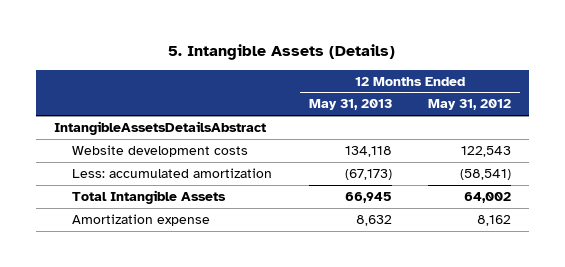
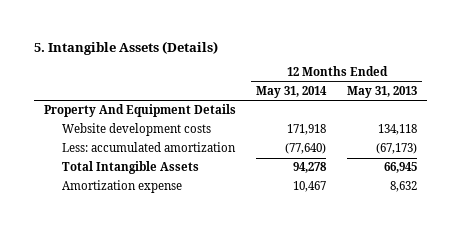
[428,99,512,111] May 31, 2012 -> none
none -> [256,85,328,98] May 31, 2014
[53,120,266,135] IntangibleAssetsDetailsAbstract -> [43,104,236,118] Property And Equipment Details

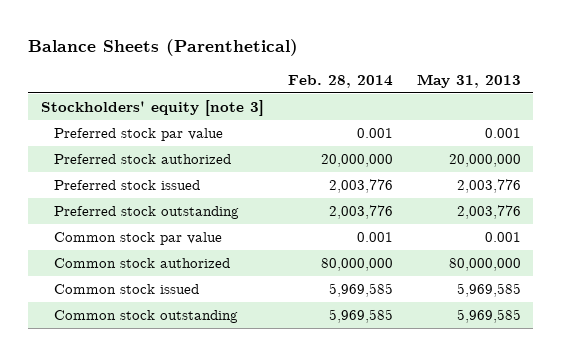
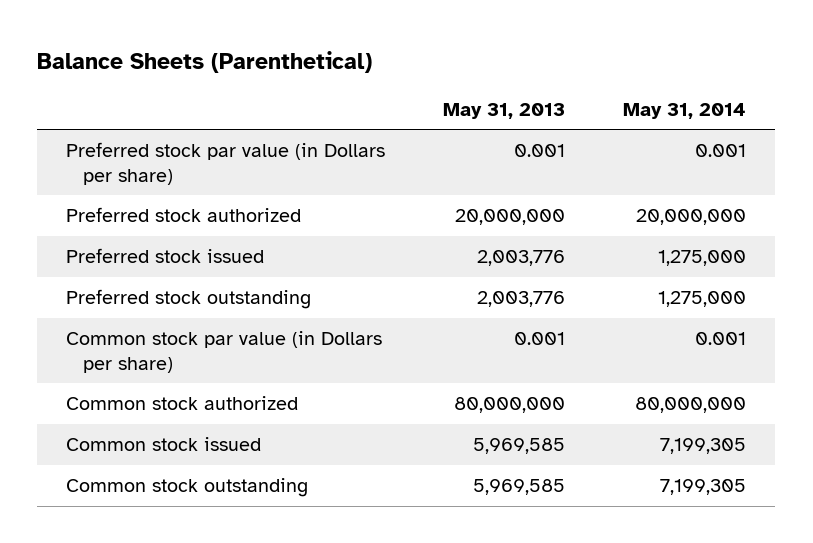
[287,75,393,89] Feb. 28, 2014 -> none
none -> [623,103,747,120] May 31, 2014
[40,100,264,117] Stockholders' equity [note 3] -> none
[54,128,224,142] Preferred stock par value -> [66,142,386,186] Preferred stock par value (in Dollars per share)
[54,232,223,246] Common stock par value -> [66,331,383,374] Common stock par value (in Dollars per share)

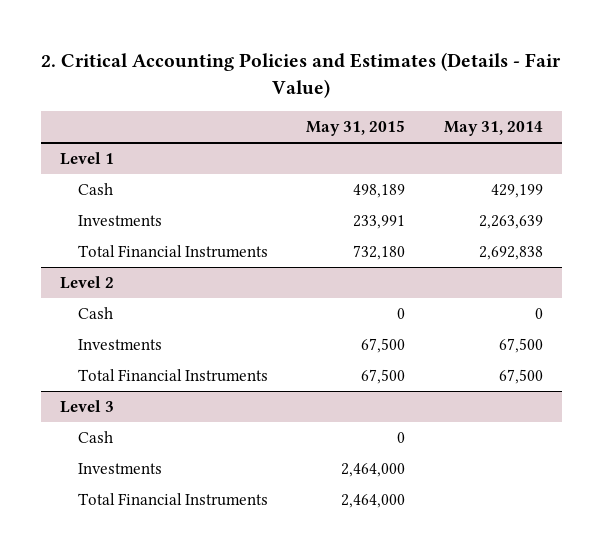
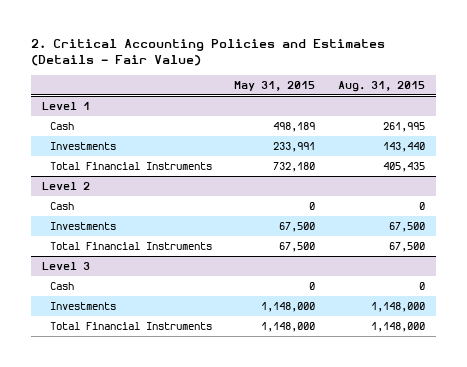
[443,121,543,137] May 31, 2014 -> none
none -> [337,80,425,92] Aug. 31, 2015
[341,463,406,478] 2,464,000 -> [261,302,316,313] 1,148,000
[341,494,406,509] 2,464,000 -> [261,322,316,333] 1,148,000

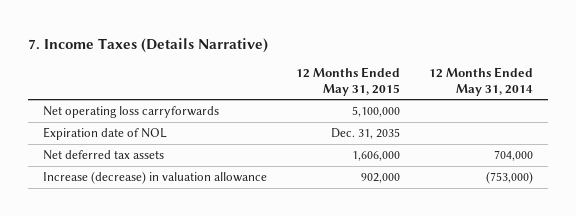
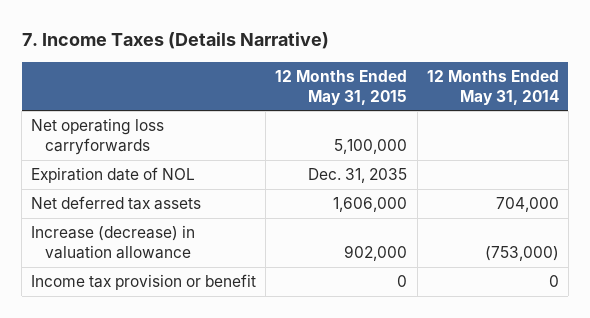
none -> [31,274,257,291] Income tax provision or benefit

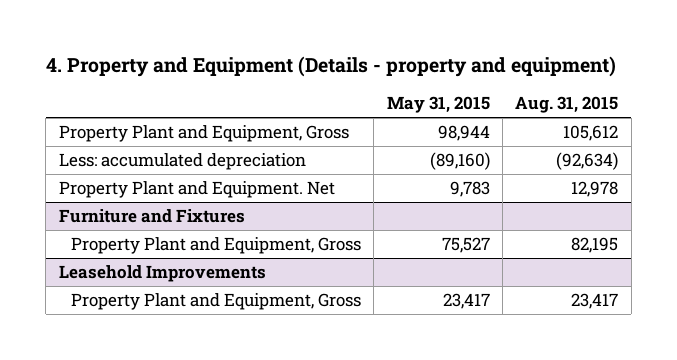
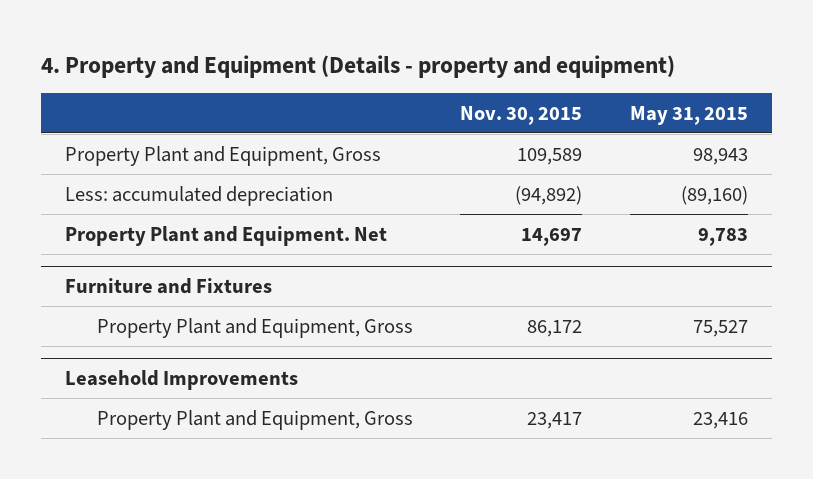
[515,96,619,114] Aug. 31, 2015 -> none
none -> [460,105,583,125] Nov. 30, 2015
[437,124,490,141] 98,944 -> [693,147,749,165] 98,943
[442,292,490,309] 23,417 -> [693,411,749,429] 23,416

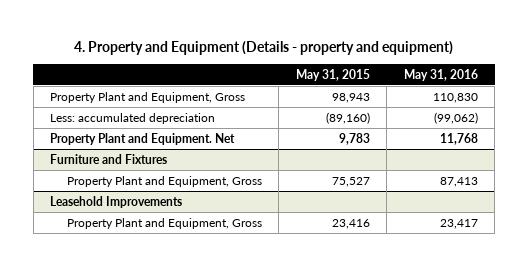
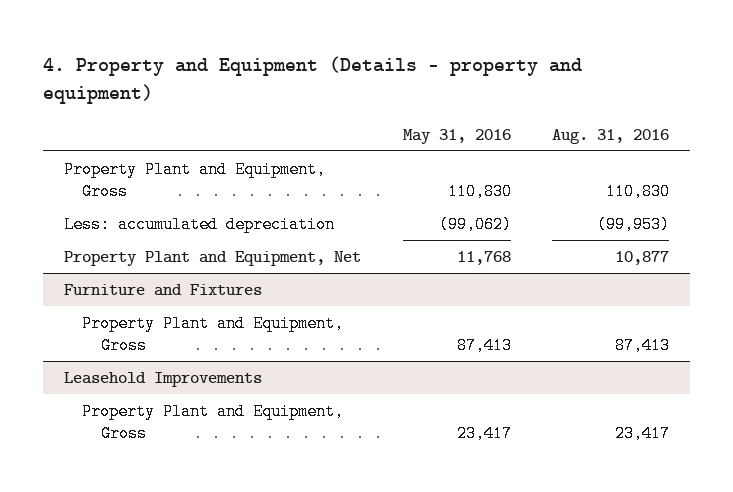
[295,68,370,81] May 31, 2015 -> none
none -> [552,128,670,144] Aug. 31, 2016
[50,132,236,145] Property Plant and Equipment. Net -> [63,251,361,267] Property Plant and Equipment, Net

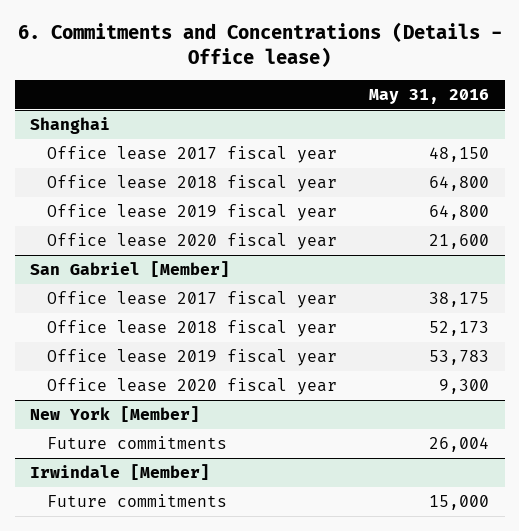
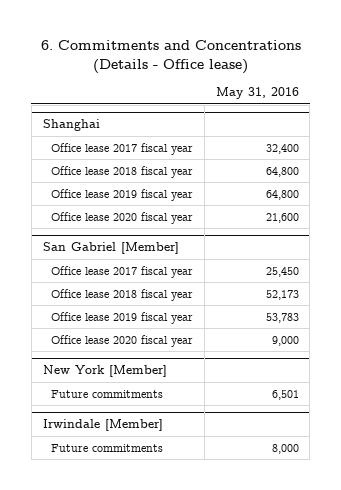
[428,146,489,162] 48,150 -> [265,143,299,154] 32,400
[428,291,489,307] 38,175 -> [265,266,299,277] 25,450
[438,378,489,394] 9,300 -> [271,335,299,346] 9,000
[428,436,489,452] 26,004 -> [271,389,299,400] 6,501
[428,494,489,510] 15,000 -> [271,443,299,454] 8,000

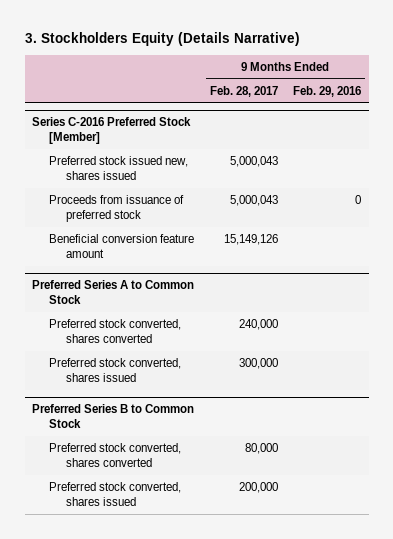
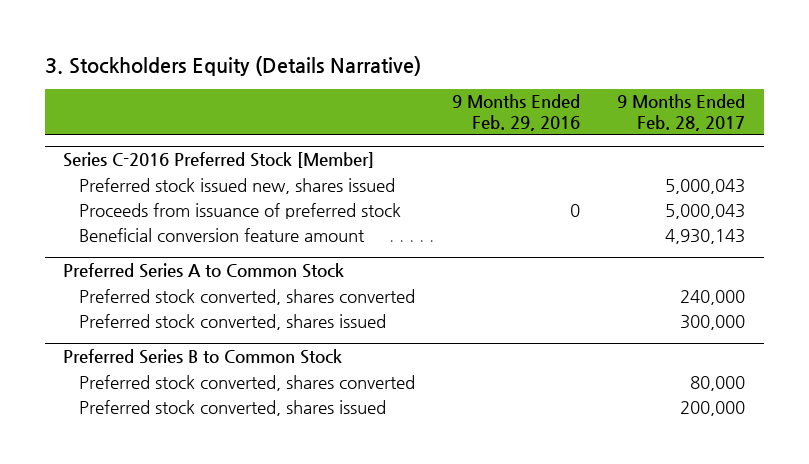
[223,233,278,245] 15,149,126 -> [665,228,746,244] 4,930,143

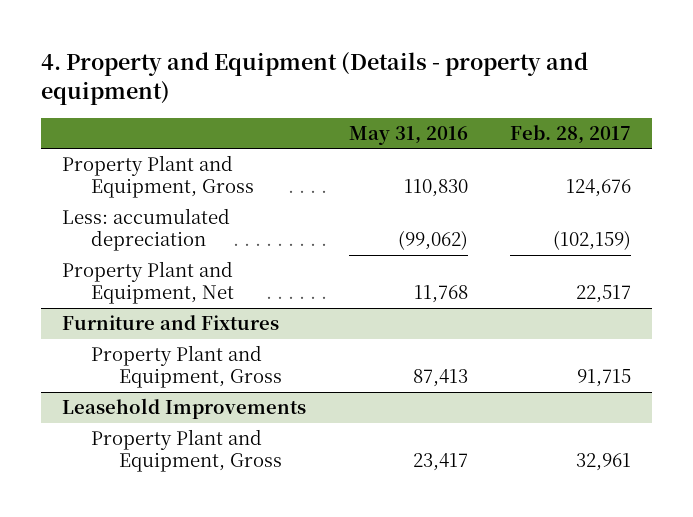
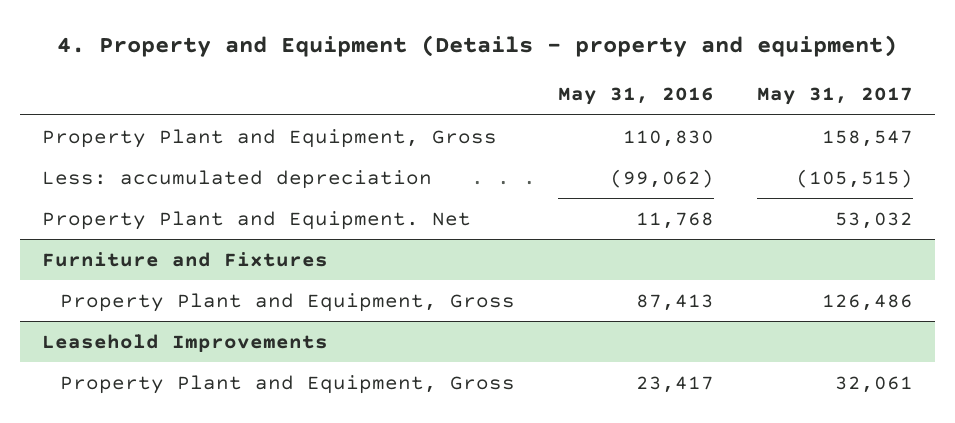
[510,124,632,144] Feb. 28, 2017 -> none
none -> [757,87,914,106] May 31, 2017
[62,261,234,305] Property Plant and Equipment, Net -> [41,210,471,230] Property Plant and Equipment. Net

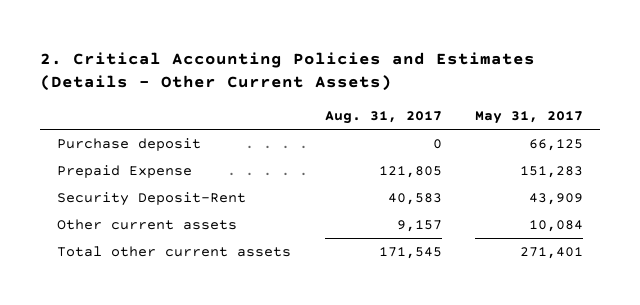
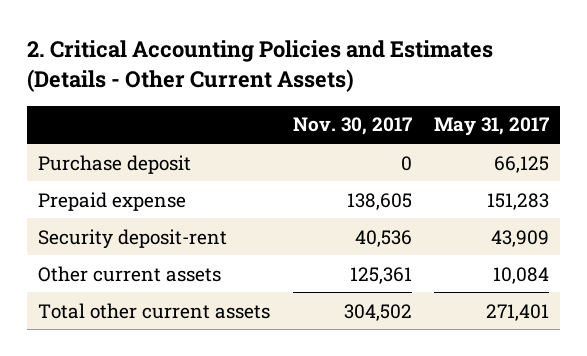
[324,111,442,125] Aug. 31, 2017 -> none
none -> [292,117,412,136] Nov. 30, 2017
[57,164,193,178] Prepaid Expense -> [38,191,187,211] Prepaid expense
[57,191,247,206] Security Deposit-Rent -> [38,228,228,249] Security deposit-rent

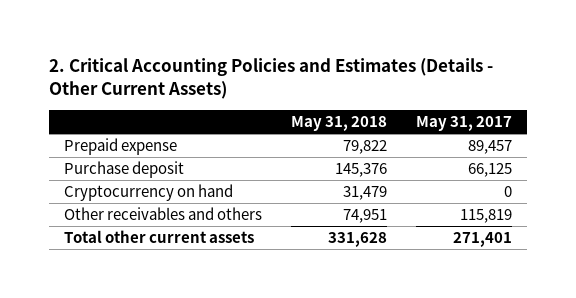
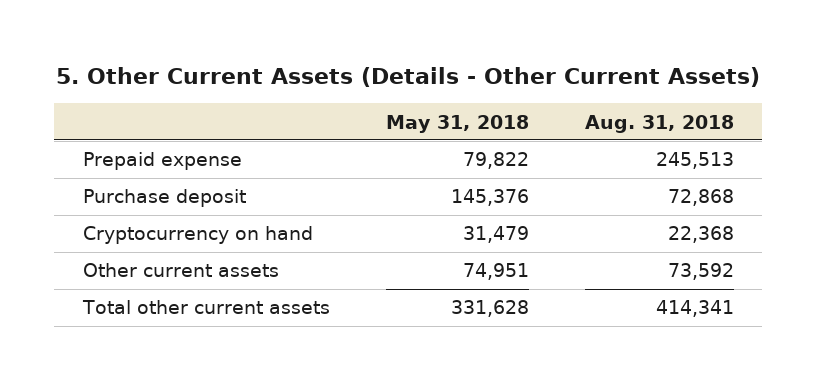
[49,58,494,100] 2. Critical Accounting Policies and Estimates (Details - Other Current Assets) -> [56,67,761,88] 5. Other Current Assets (Details - Other Current Assets)
[416,116,513,132] May 31, 2017 -> none
none -> [585,114,735,133] Aug. 31, 2018
[63,207,262,221] Other receivables and others -> [82,263,279,278] Other current assets

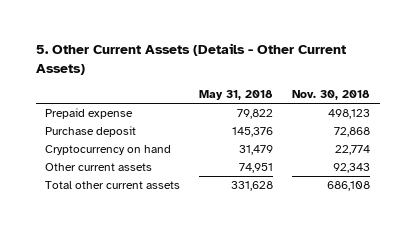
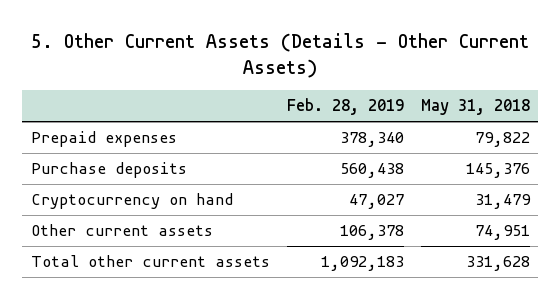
[292,90,371,101] Nov. 30, 2018 -> none
none -> [286,98,404,116] Feb. 28, 2019
[45,108,134,120] Prepaid expense -> [30,131,177,148] Prepaid expenses
[45,126,137,138] Purchase deposit -> [30,162,187,179] Purchase deposits

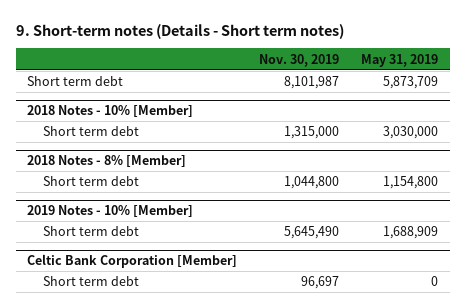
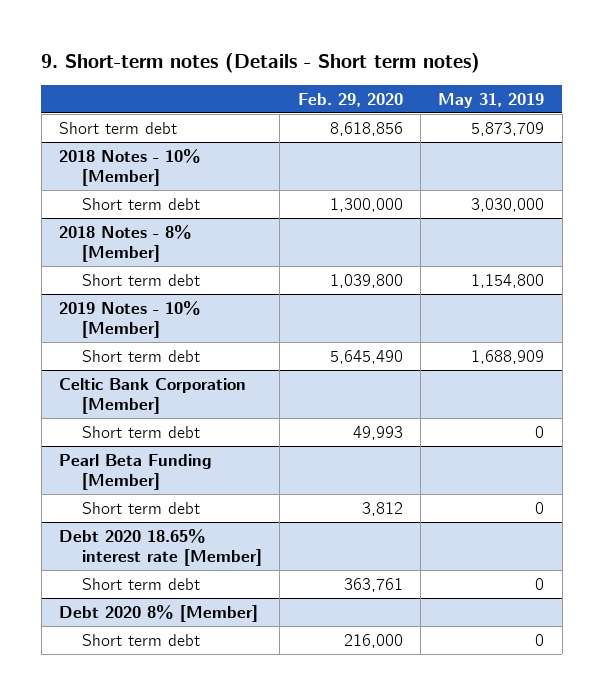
[259,53,340,67] Nov. 30, 2019 -> none
none -> [297,92,403,107] Feb. 29, 2020
none -> [59,453,213,490] Pearl Beta Funding [Member]
none -> [81,501,200,514] Short term debt
none -> [59,528,262,566] Debt 2020 18.65% interest rate [Member]
none -> [81,577,200,590] Short term debt
none -> [59,604,259,622] Debt 2020 8% [Member]
none -> [81,633,200,646] Short term debt

